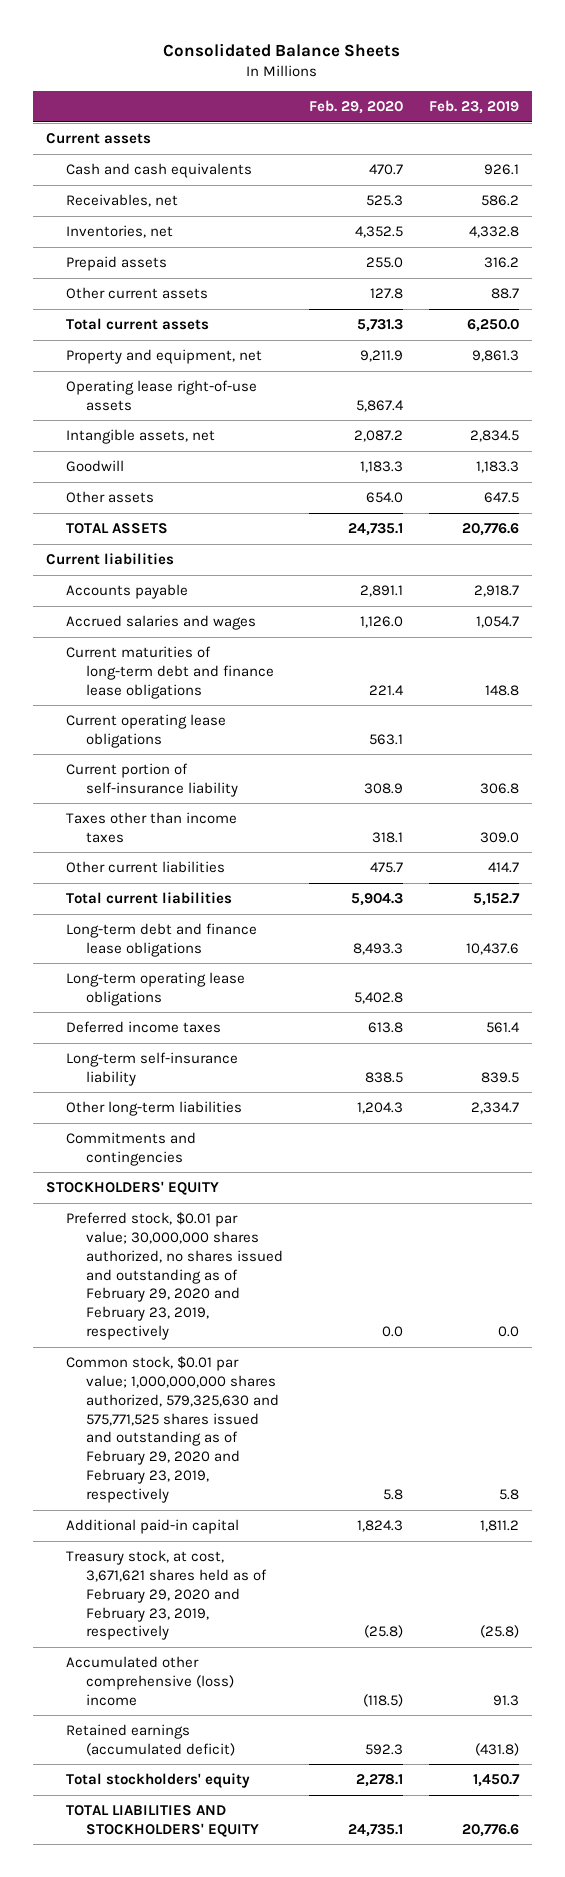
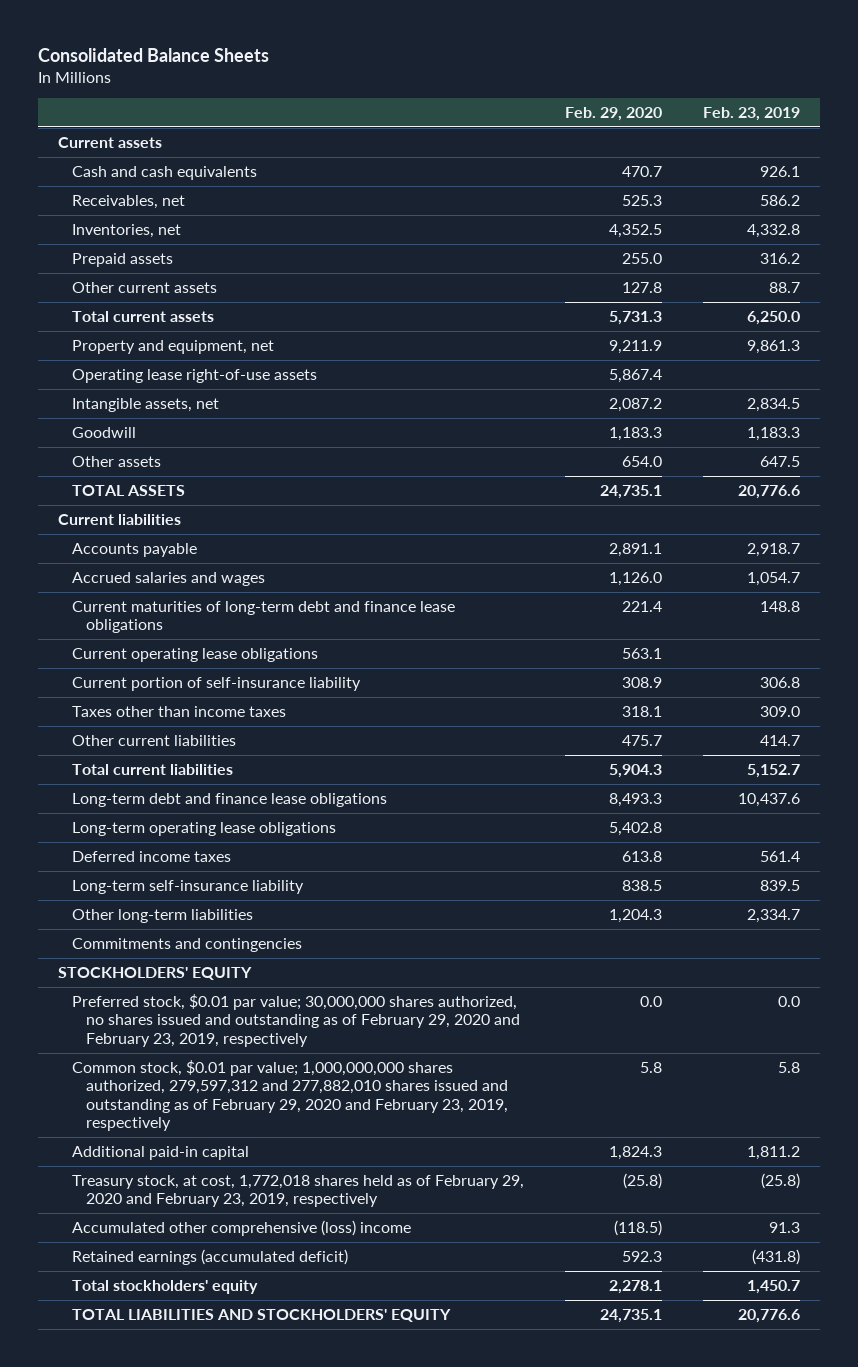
[65,1355,280,1504] Common stock, $0.01 par value; 1,000,000,000 shares authorized, 579,325,630 and 575,771,525 shares issued and outstanding as of February 29, 2020 and February 23, 2019, respectively -> [72,1059,509,1132] Common stock, $0.01 par value; 1,000,000,000 shares authorized, 279,597,312 and 277,882,010 shares issued and outstanding as of February 29, 2020 and February 23, 2019, respectively
[65,1549,268,1641] Treasury stock, at cost, 3,671,621 shares held as of February 29, 2020 and February 23, 2019, respectively -> [72,1174,525,1208] Treasury stock, at cost, 1,772,018 shares held as of February 29, 2020 and February 23, 2019, respectively

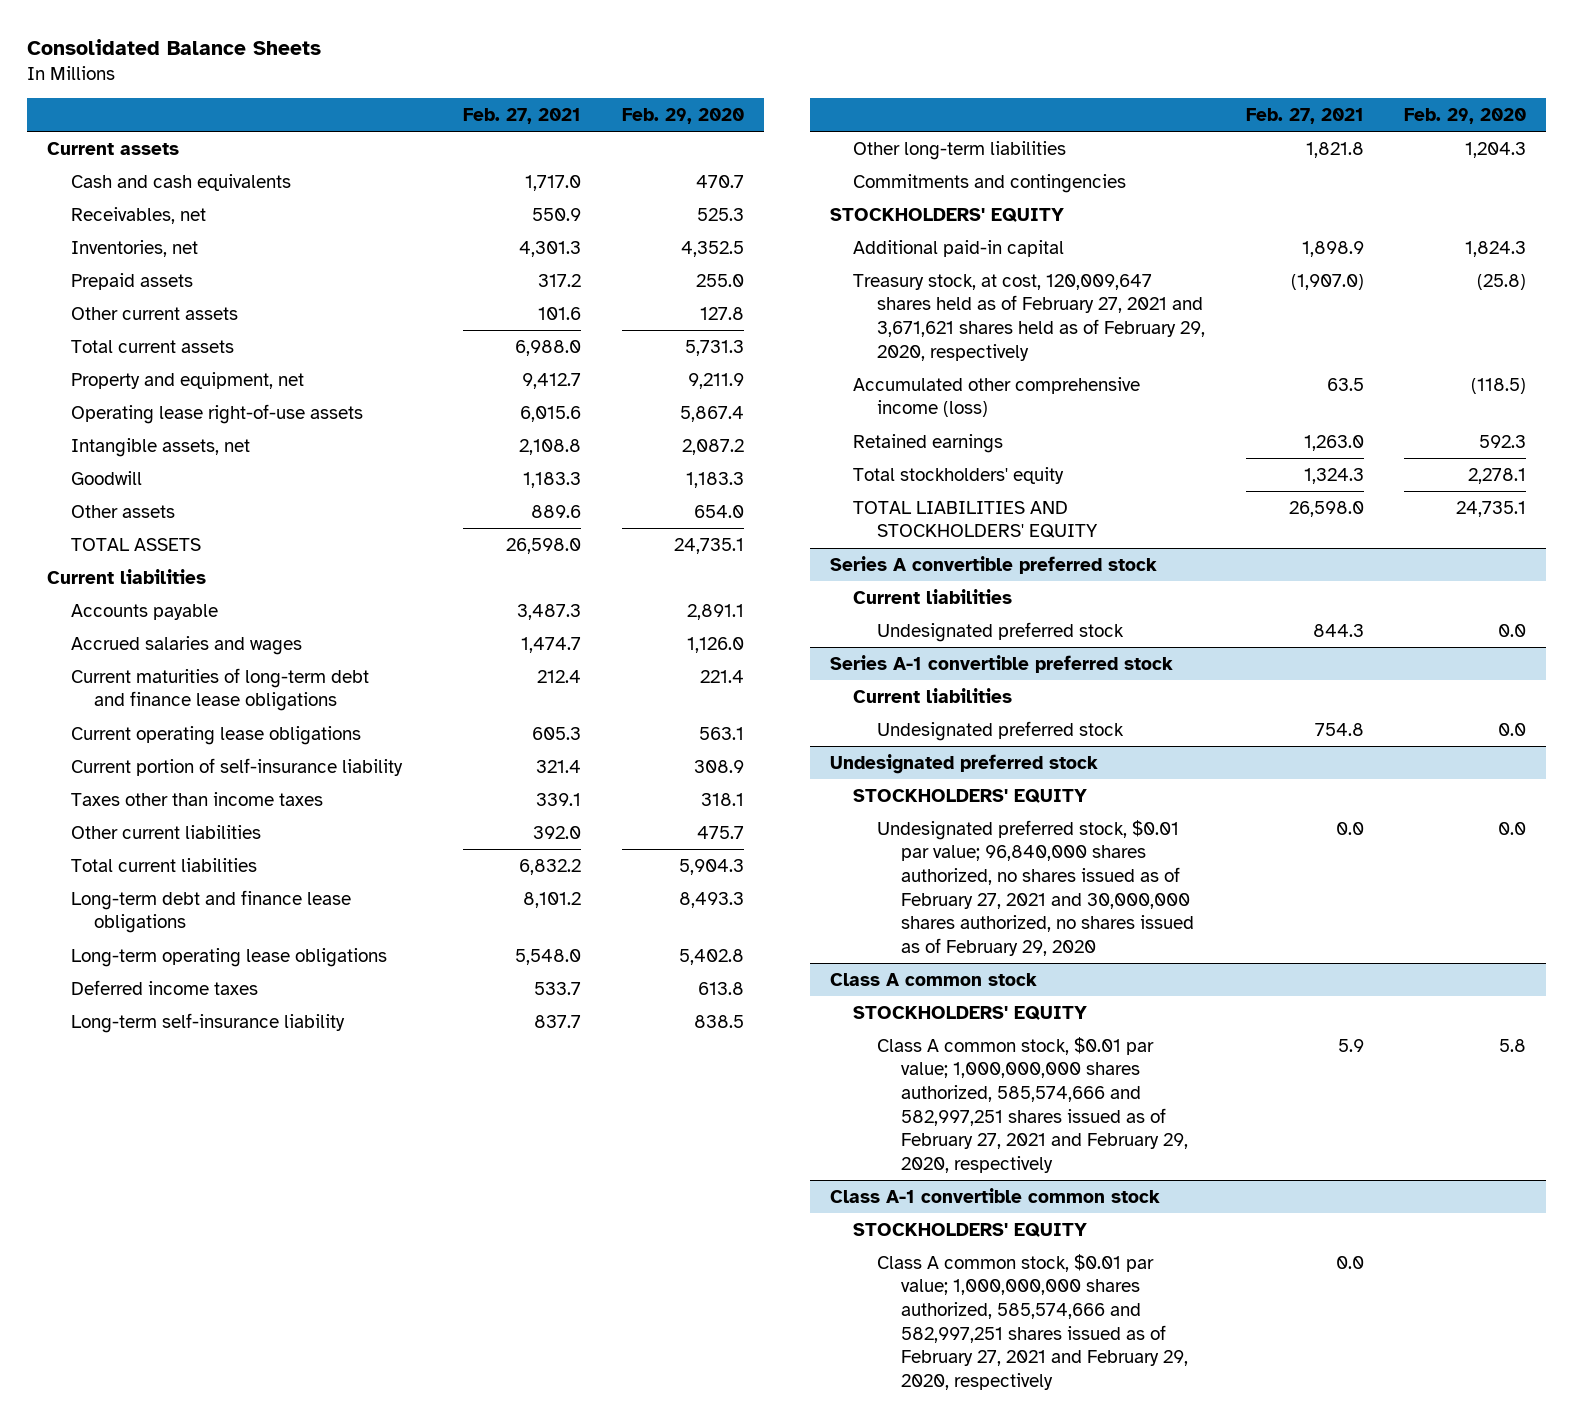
[702,106,800,121] Feb. 23, 2019 -> none
none -> [463,108,582,125] Feb. 27, 2021
[72,993,521,1047] Preferred stock, $0.01 par value; 30,000,000 shares authorized, no shares issued and outstanding as of February 29, 2020 and February 23, 2019, respectively -> none
[72,1059,509,1132] Common stock, $0.01 par value; 1,000,000,000 shares authorized, 279,597,312 and 277,882,010 shares issued and outstanding as of February 29, 2020 and February 23, 2019, respectively -> none
[72,1174,525,1208] Treasury stock, at cost, 1,772,018 shares held as of February 29, 2020 and February 23, 2019, respectively -> [853,273,1206,361] Treasury stock, at cost, 120,009,647 shares held as of February 27, 2021 and 3,671,621 shares held as of February 29, 2020, respectively
[72,1219,412,1236] Accumulated other comprehensive (loss) income -> [853,376,1141,418] Accumulated other comprehensive income (loss)
[72,1248,349,1265] Retained earnings (accumulated deficit) -> [853,433,1004,453] Retained earnings
none -> [829,555,1157,574] Series A convertible preferred stock
none -> [853,588,1013,604] Current liabilities
none -> [877,621,1125,642] Undesignated preferred stock
none -> [829,654,1173,673] Series A-1 convertible preferred stock
none -> [853,687,1013,703] Current liabilities
none -> [877,720,1125,741] Undesignated preferred stock
none -> [829,753,1098,774] Undesignated preferred stock
none -> [853,788,1088,803] STOCKHOLDERS' EQUITY
none -> [877,819,1194,956] Undesignated preferred stock, $0.01 par value; 96,840,000 shares authorized, no shares issued as of February 27, 2021 and 30,000,000 shares authorized, no shares issued as of February 29, 2020
none -> [829,972,1037,986] Class A common stock
none -> [853,1005,1088,1020] STOCKHOLDERS' EQUITY
none -> [877,1036,1188,1173] Class A common stock, $0.01 par value; 1,000,000,000 shares authorized, 585,574,666 and 582,997,251 shares issued as of February 27, 2021 and February 29, 2020, respectively
none -> [829,1187,1160,1203] Class A-1 convertible common stock
none -> [853,1222,1088,1237] STOCKHOLDERS' EQUITY
none -> [877,1253,1188,1390] Class A common stock, $0.01 par value; 1,000,000,000 shares authorized, 585,574,666 and 582,997,251 shares issued as of February 27, 2021 and February 29, 2020, respectively

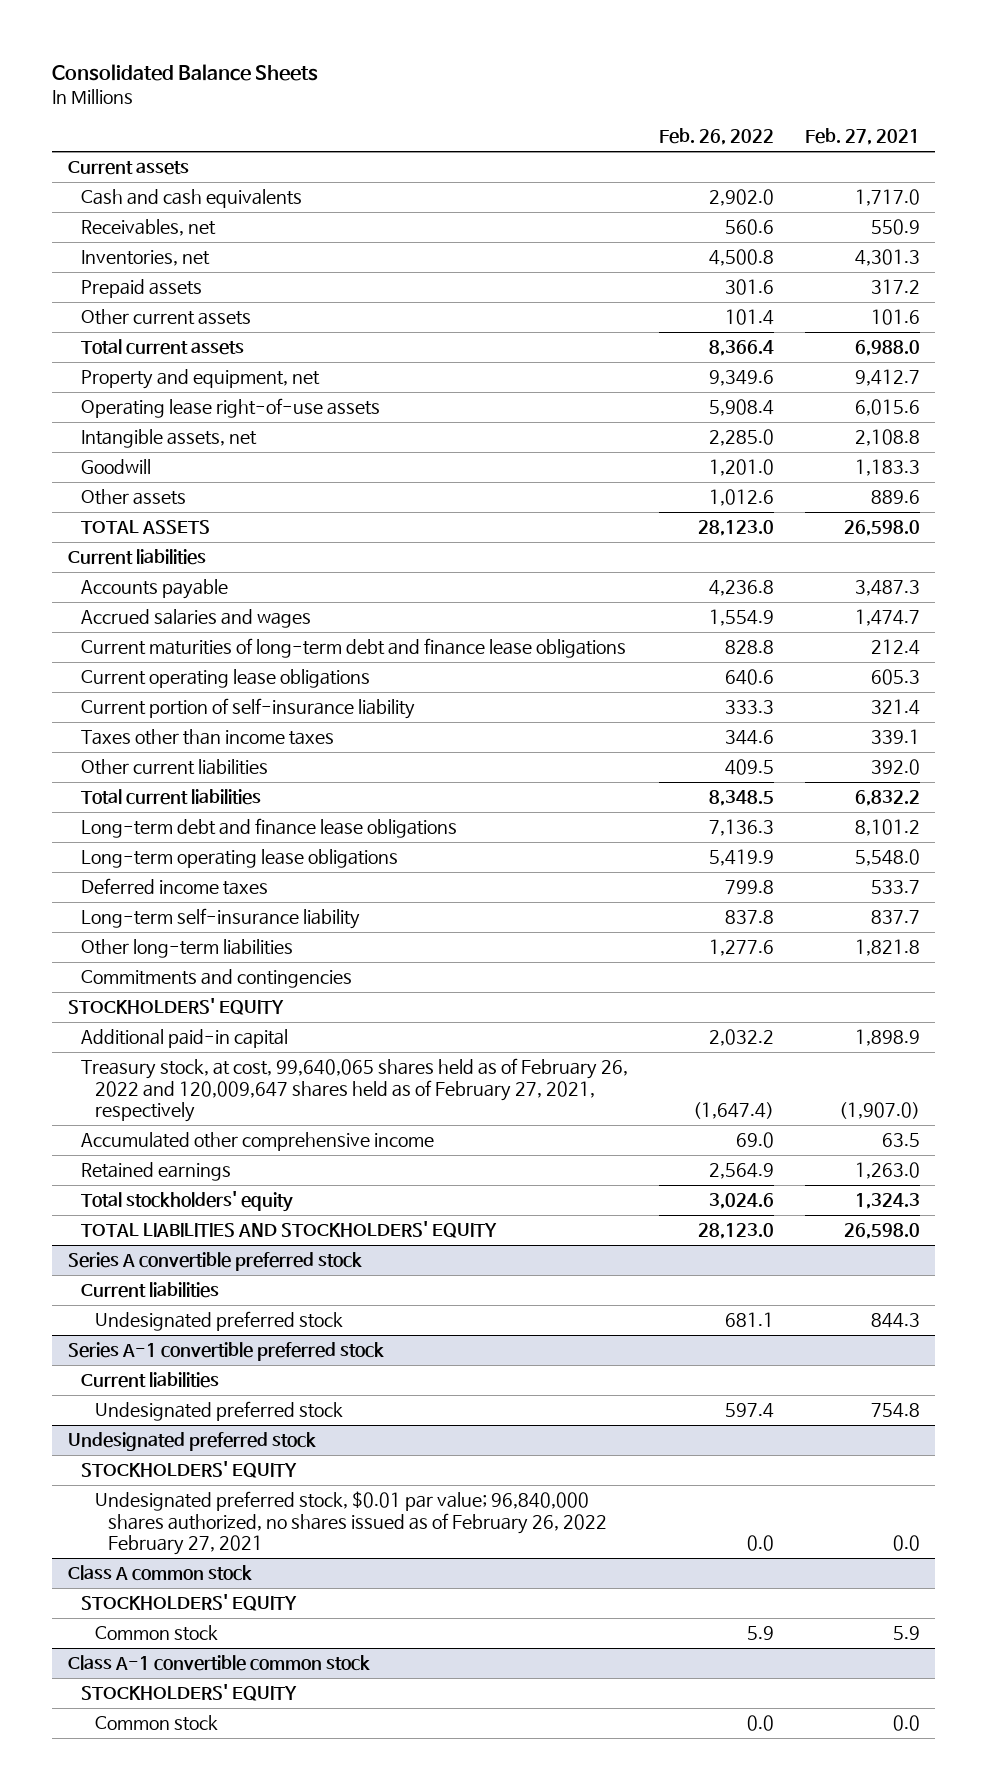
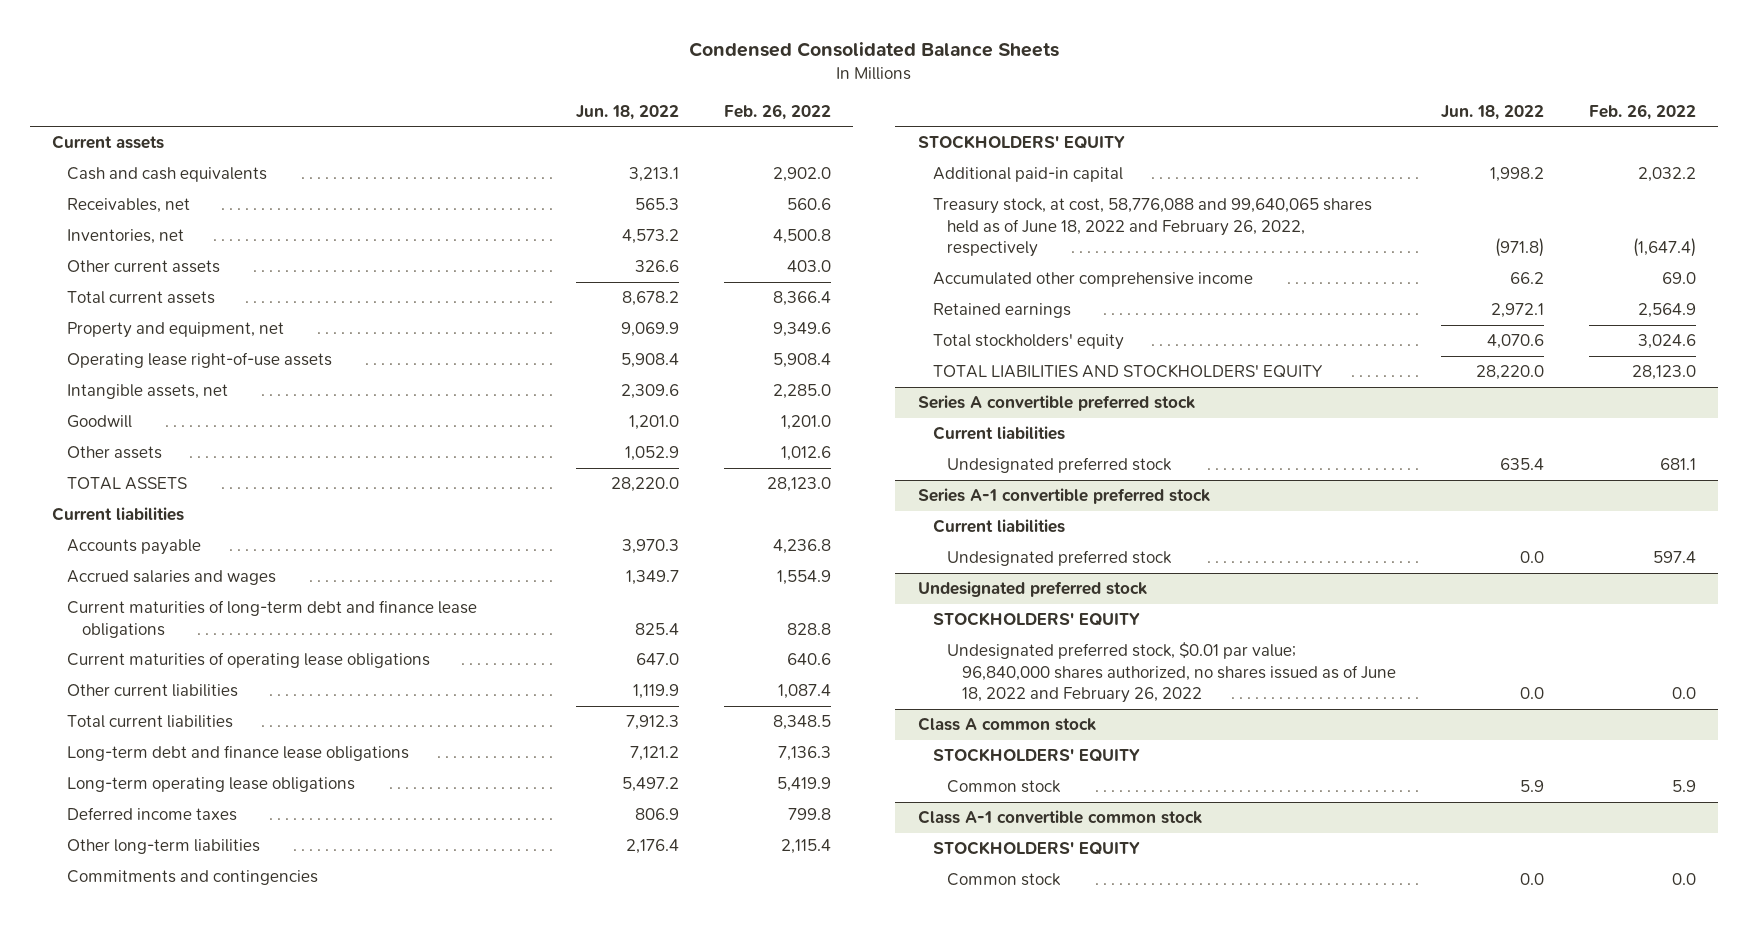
[52,63,319,81] Consolidated Balance Sheets -> [689,42,1060,58] Condensed Consolidated Balance Sheets
[804,128,920,146] Feb. 27, 2021 -> none
none -> [575,104,679,120] Jun. 18, 2022
[81,279,203,299] Prepaid assets -> none
[724,309,774,326] 101.4 -> [786,260,831,273] 403.0
[81,698,416,720] Current portion of self-insurance liability -> none
[81,729,335,746] Taxes other than income taxes -> none
[81,669,371,689] Current operating lease obligations -> [67,652,431,669] Current maturities of operating lease obligations
[724,759,774,776] 409.5 -> [777,684,831,700] 1,087.4
[81,908,361,930] Long-term self-insurance liability -> none
[708,939,774,957] 1,277.6 -> [780,839,831,855] 2,115.4
[81,1058,629,1123] Treasury stock, at cost, 99,640,065 shares held as of February 26, 2022 and 120,009,647 shares held as of February 27, 2021, respectively -> [932,198,1372,258] Treasury stock, at cost, 58,776,088 and 99,640,065 shares held as of June 18, 2022 and February 26, 2022, respectively
[94,1491,608,1556] Undesignated preferred stock, $0.01 par value; 96,840,000 shares authorized, no shares issued as of February 26, 2022 February 27, 2021 -> [947,642,1397,704] Undesignated preferred stock, $0.01 par value; 96,840,000 shares authorized, no shares issued as of June 18, 2022 and February 26, 2022

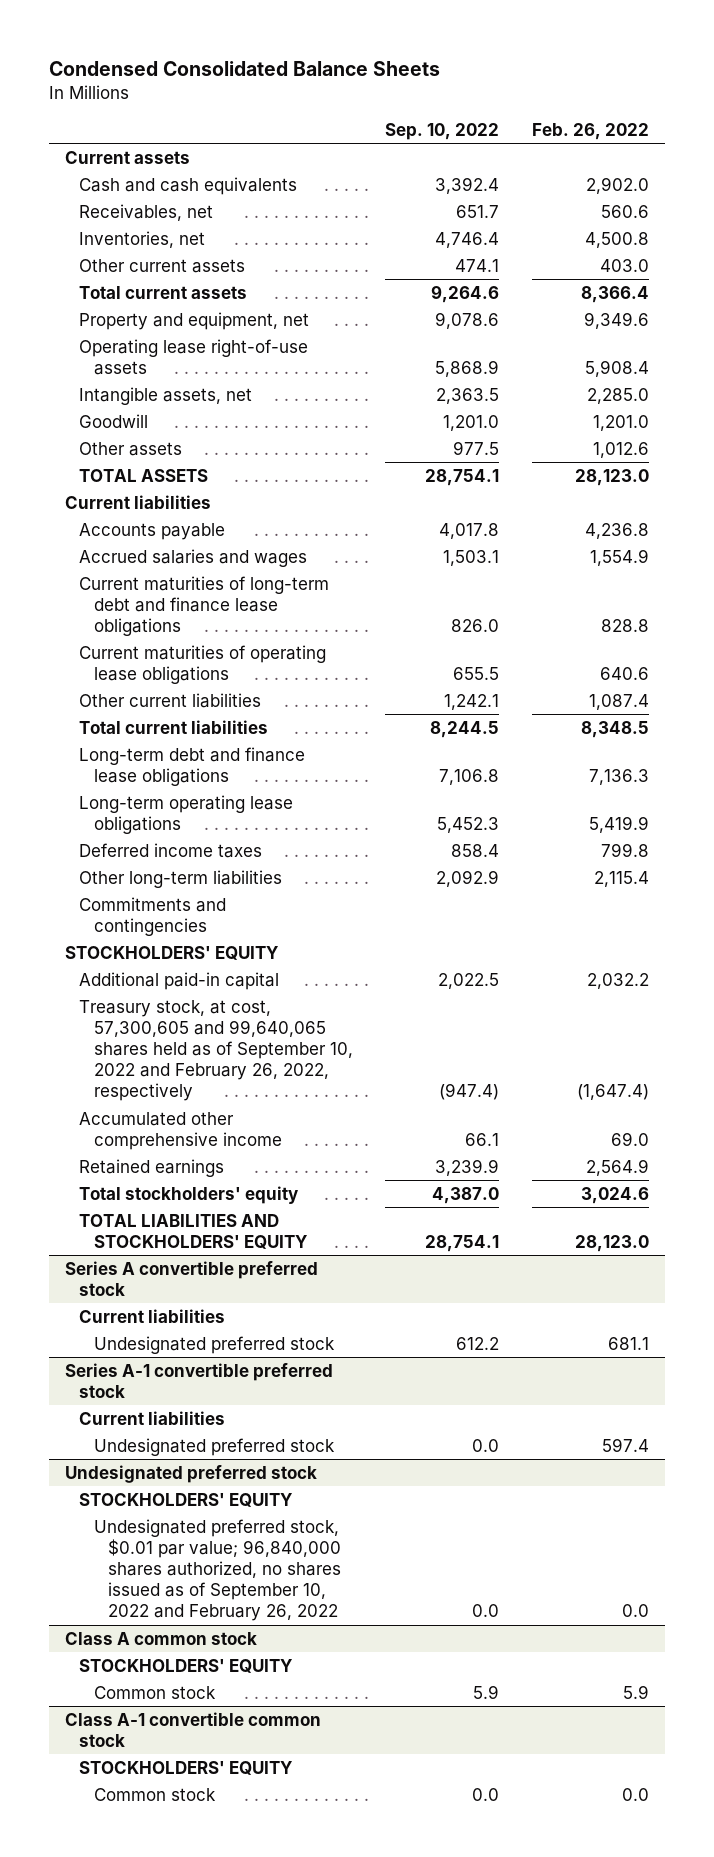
[575,104,679,120] Jun. 18, 2022 -> none
none -> [385,122,500,140] Sep. 10, 2022
[932,198,1372,258] Treasury stock, at cost, 58,776,088 and 99,640,065 shares held as of June 18, 2022 and February 26, 2022, respectively -> [79,999,353,1102] Treasury stock, at cost, 57,300,605 and 99,640,065 shares held as of September 10, 2022 and February 26, 2022, respectively
[947,642,1397,704] Undesignated preferred stock, $0.01 par value; 96,840,000 shares authorized, no shares issued as of June 18, 2022 and February 26, 2022 -> [93,1518,341,1622] Undesignated preferred stock, $0.01 par value; 96,840,000 shares authorized, no shares issued as of September 10, 2022 and February 26, 2022

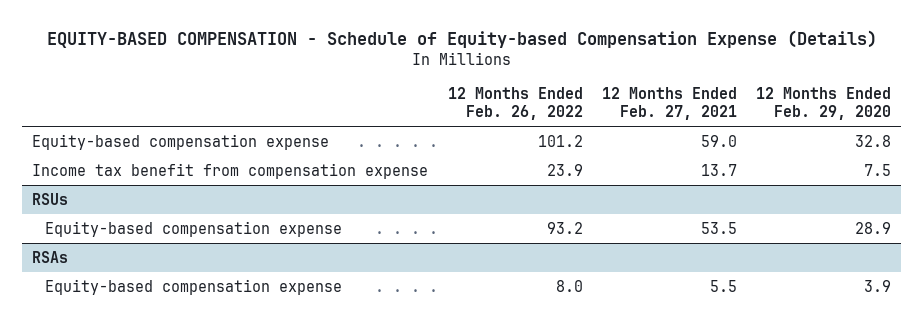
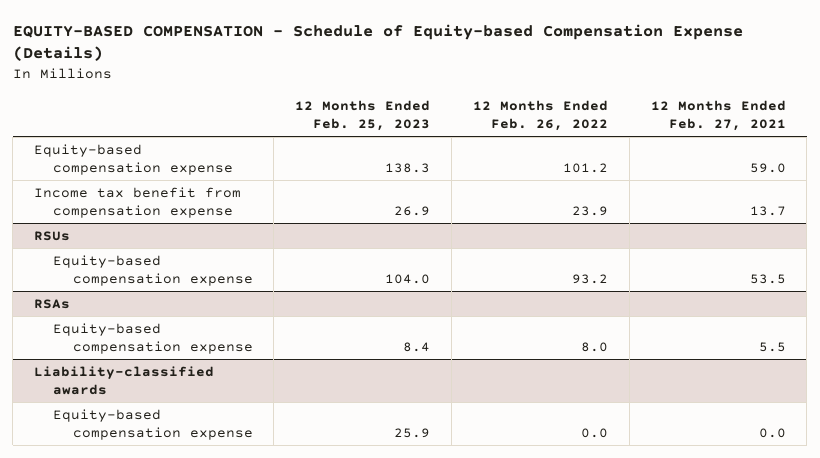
[756,87,892,121] 12 Months Ended Feb. 29, 2020 -> none
none -> [295,99,431,131] 12 Months Ended Feb. 25, 2023
none -> [34,365,215,396] Liability-classified awards
none -> [53,408,253,441] Equity-based compensation expense

